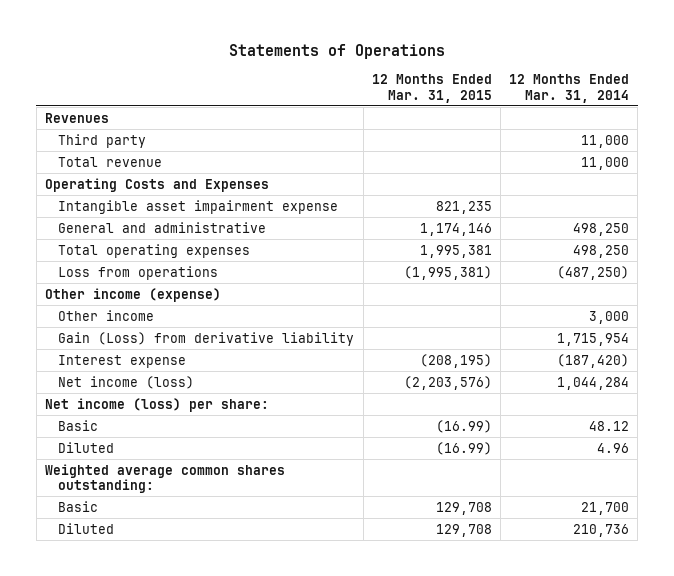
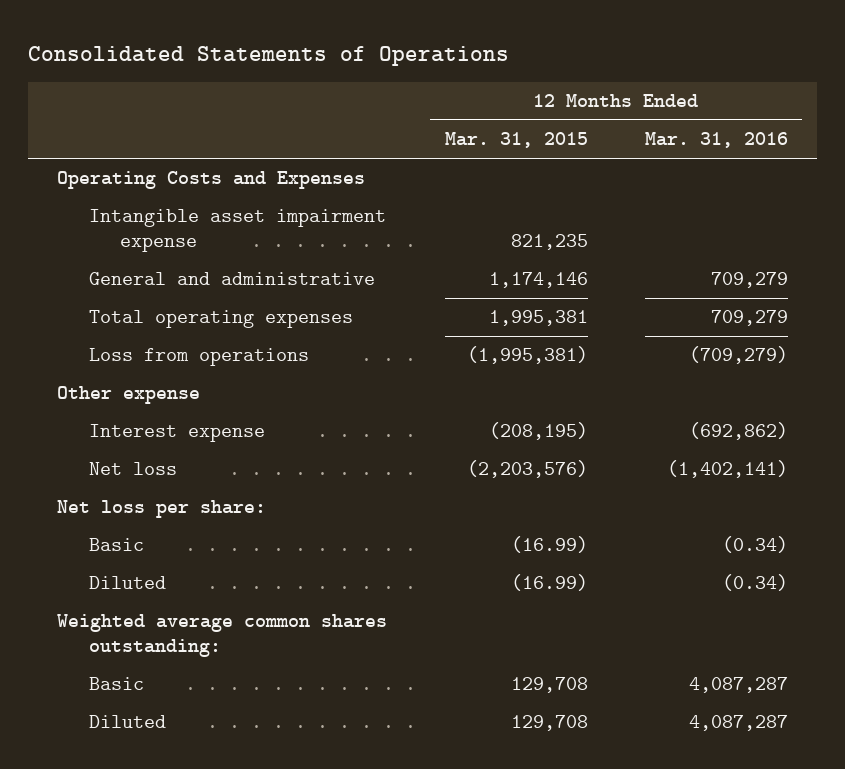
[228,44,445,60] Statements of Operations -> [28,45,510,66] Consolidated Statements of Operations
[509,74,630,103] 12 Months Ended Mar. 31, 2014 -> none
none -> [644,132,788,149] Mar. 31, 2016
[44,112,109,123] Revenues -> none
[58,133,147,148] Third party -> none
[58,156,163,167] Total revenue -> none
[58,309,155,321] Other income -> none
[58,331,355,346] Gain (Loss) from derivative liability -> none
[44,287,221,302] Other income (expense) -> [57,386,201,405] Other expense
[58,375,195,389] Net income (loss) -> [88,462,177,476] Net loss
[44,397,269,412] Net income (loss) per share: -> [57,500,267,519] Net loss per share:

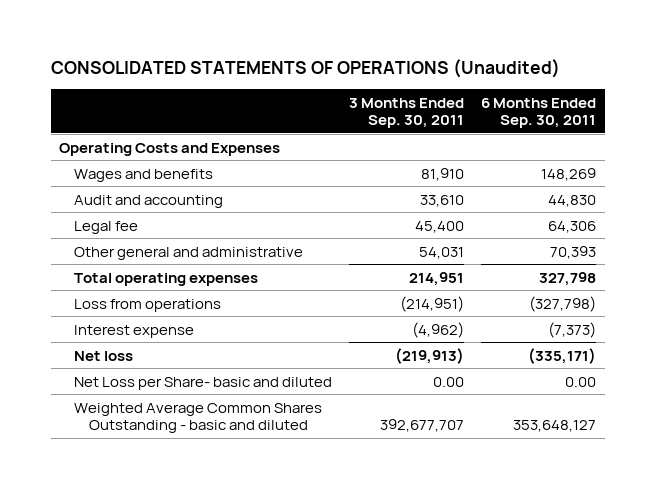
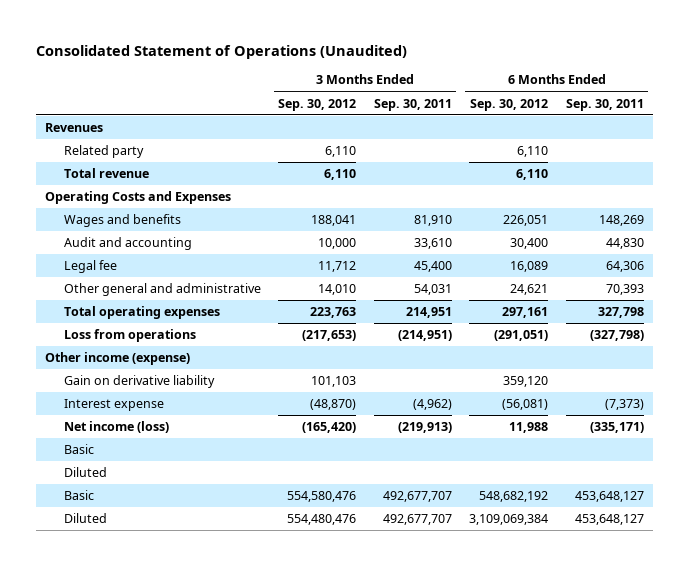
[50,58,560,78] CONSOLIDATED STATEMENTS OF OPERATIONS (Unaudited) -> [36,44,408,59] Consolidated Statement of Operations (Unaudited)
none -> [278,98,357,111] Sep. 30, 2012
none -> [470,98,549,111] Sep. 30, 2012
none -> [44,123,103,133] Revenues
none -> [63,145,144,159] Related party
none -> [63,168,149,179] Total revenue
none -> [44,352,190,366] Other income (expense)
none -> [63,375,215,389] Gain on derivative liability
[74,376,333,390] Net Loss per Share- basic and diluted -> none
[74,402,323,434] Weighted Average Common Shares Outstanding - basic and diluted -> none
[74,350,134,361] Net loss -> [63,421,169,434] Net income (loss)
none -> [63,444,94,455] Basic
none -> [63,467,107,478] Diluted
none -> [63,490,94,501] Basic
none -> [63,513,107,524] Diluted

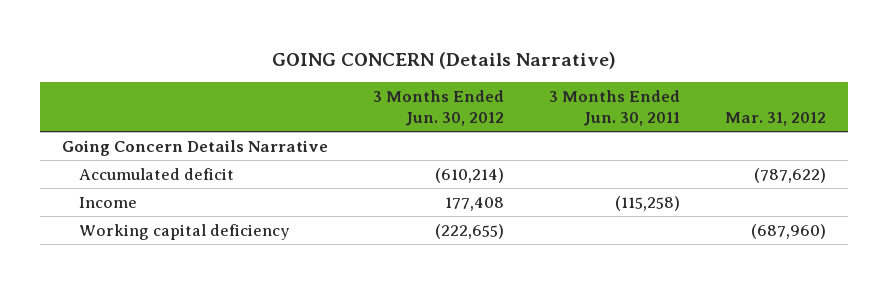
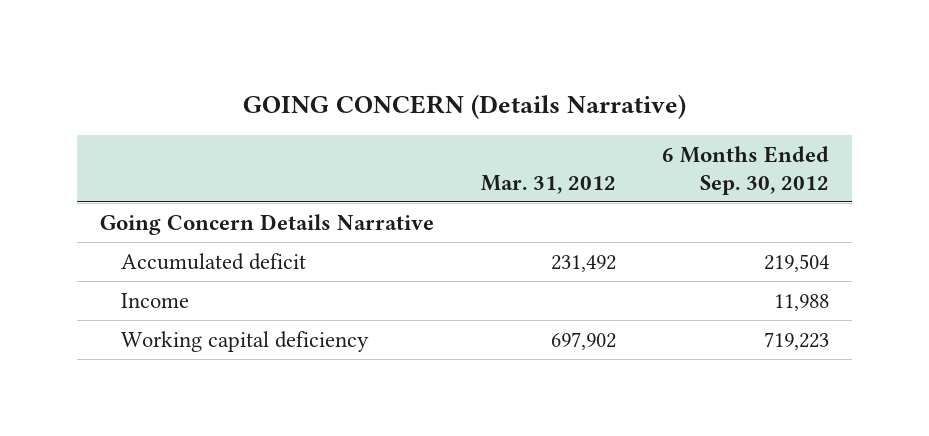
[373,89,505,127] 3 Months Ended Jun. 30, 2012 -> none
[549,89,681,127] 3 Months Ended Jun. 30, 2011 -> none
none -> [661,146,829,195] 6 Months Ended Sep. 30, 2012
[753,167,826,183] (787,622) -> [550,254,616,272] 231,492
[750,223,826,239] (687,960) -> [550,331,616,350] 697,902

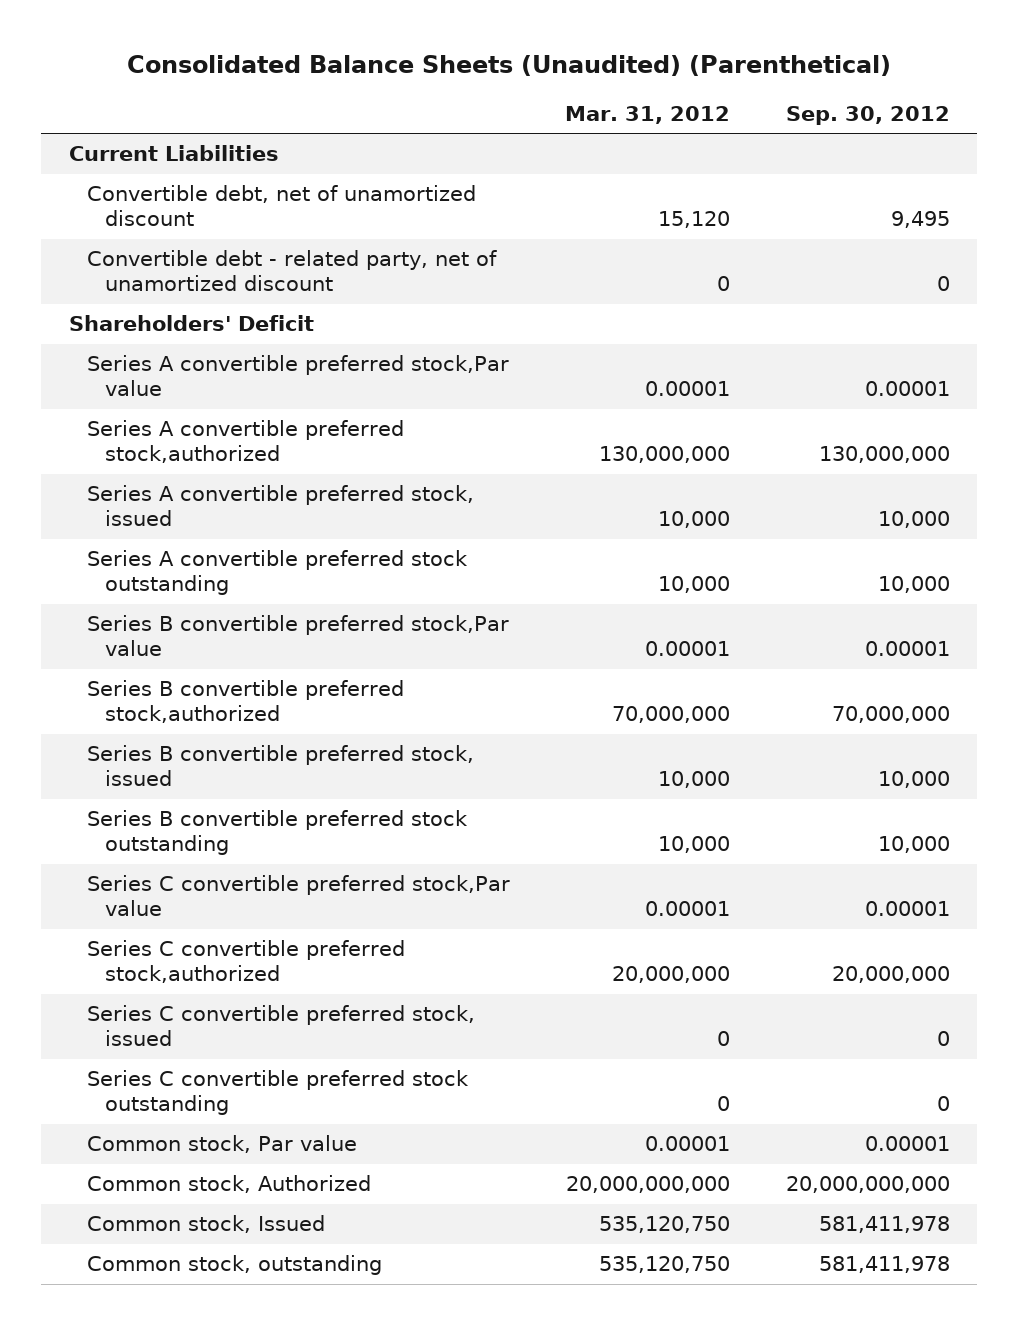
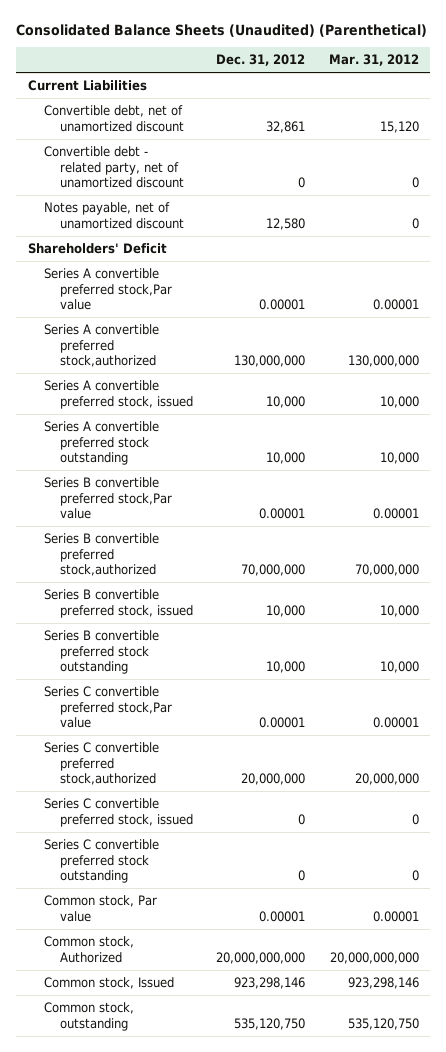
[785,105,950,125] Sep. 30, 2012 -> none
none -> [216,54,306,67] Dec. 31, 2012
none -> [43,201,184,229] Notes payable, net of unamortized discount
[599,1216,731,1234] 535,120,750 -> [347,976,419,989] 923,298,146

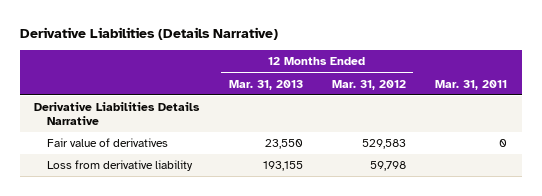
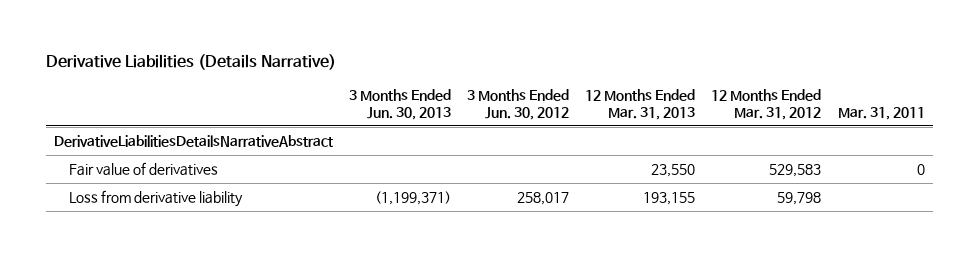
none -> [349,88,452,120] 3 Months Ended Jun. 30, 2013
none -> [467,88,570,120] 3 Months Ended Jun. 30, 2012
[34,102,201,126] Derivative Liabilities Details Narrative -> [54,134,334,147] DerivativeLiabilitiesDetailsNarrativeAbstract

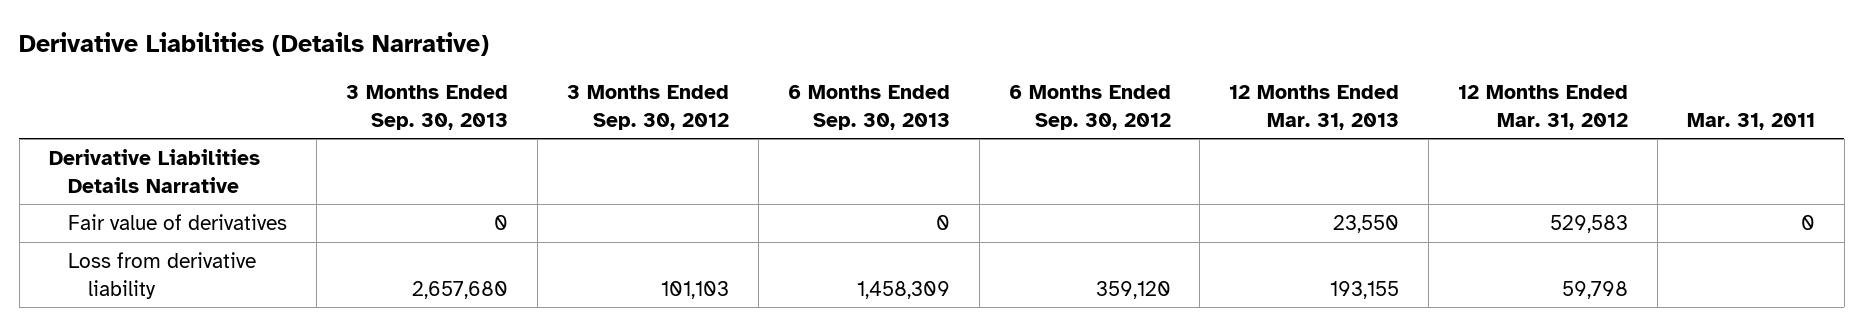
[349,88,452,120] 3 Months Ended Jun. 30, 2013 -> none
[467,88,570,120] 3 Months Ended Jun. 30, 2012 -> none
none -> [346,85,509,130] 3 Months Ended Sep. 30, 2013
none -> [566,85,729,130] 3 Months Ended Sep. 30, 2012
none -> [787,85,950,130] 6 Months Ended Sep. 30, 2013
none -> [1008,85,1171,130] 6 Months Ended Sep. 30, 2012
[54,134,334,147] DerivativeLiabilitiesDetailsNarrativeAbstract -> [48,149,260,193] Derivative Liabilities Details Narrative

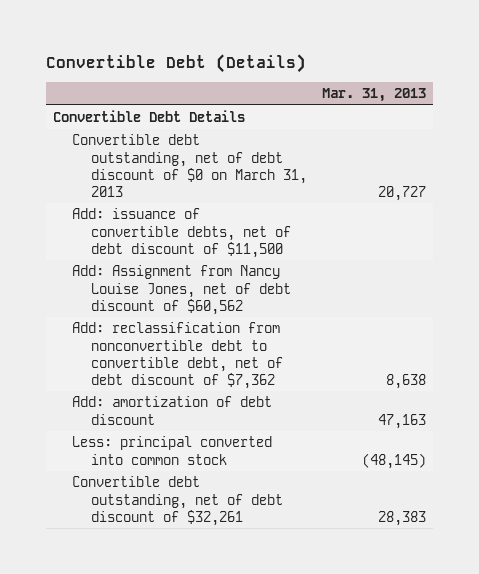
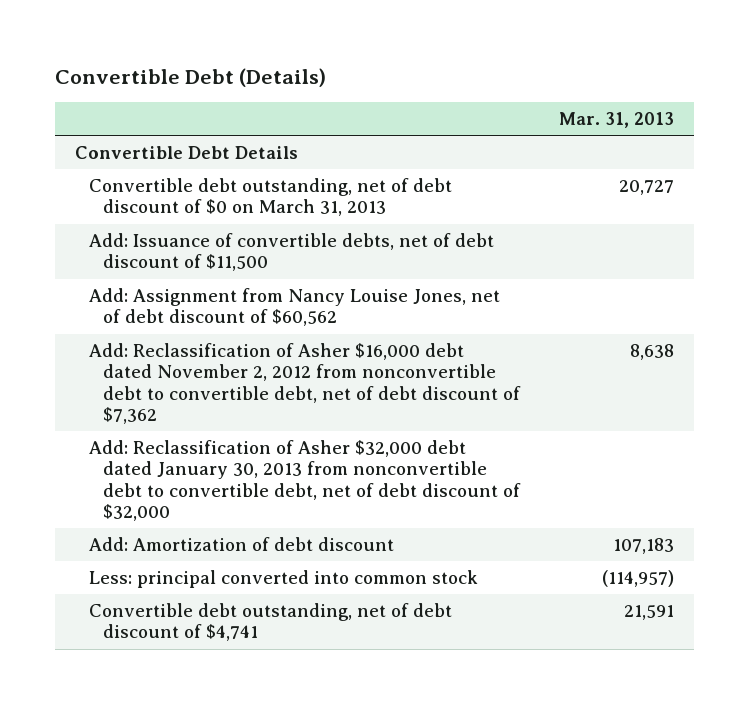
[72,208,292,258] Add: issuance of convertible debts, net of debt discount of $11,500 -> [88,233,494,272] Add: Issuance of convertible debts, net of debt discount of $11,500
[72,322,284,389] Add: reclassification from nonconvertible debt to convertible debt, net of debt discount of $7,362 -> [88,343,522,424] Add: Reclassification of Asher $16,000 debt dated November 2, 2012 from nonconvertible debt to convertible debt, net of debt discount of $7,362
none -> [88,440,522,521] Add: Reclassification of Asher $32,000 debt dated January 30, 2013 from nonconvertible debt to convertible debt, net of debt discount of $32,000
[72,396,273,425] Add: amortization of debt discount -> [88,537,394,552] Add: Amortization of debt discount
[378,413,427,429] 47,163 -> [613,538,675,555] 107,183
[362,452,427,469] (48,145) -> [602,570,675,588] (114,957)
[72,476,284,526] Convertible debt outstanding, net of debt discount of $32,261 -> [88,603,452,642] Convertible debt outstanding, net of debt discount of $4,741
[378,510,427,526] 28,383 -> [624,605,675,621] 21,591

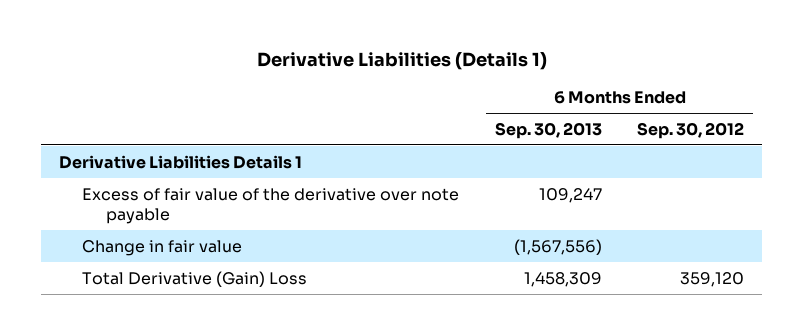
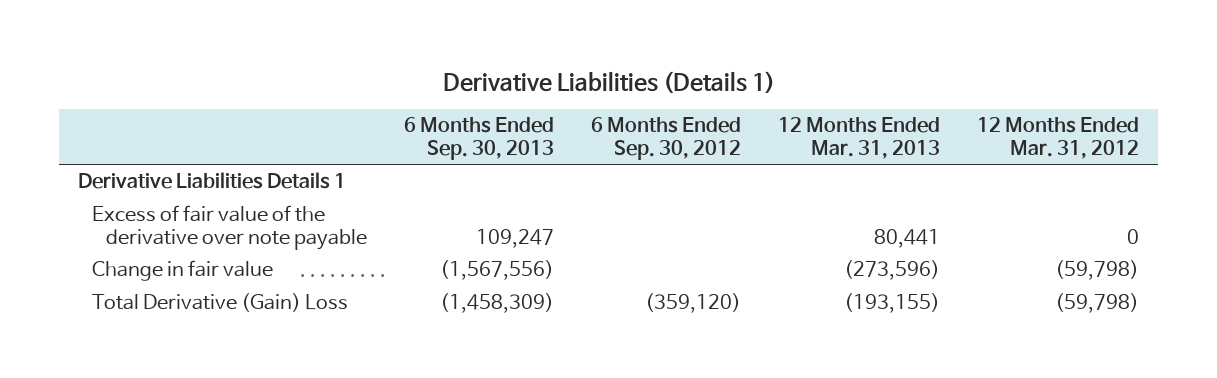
none -> [778,117,941,160] 12 Months Ended Mar. 31, 2013
none -> [977,117,1140,160] 12 Months Ended Mar. 31, 2012
[523,271,602,287] 1,458,309 -> [440,293,555,314] (1,458,309)
[680,271,745,287] 359,120 -> [645,293,742,314] (359,120)

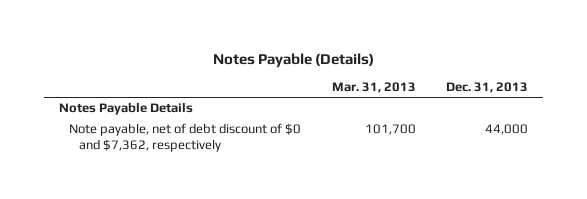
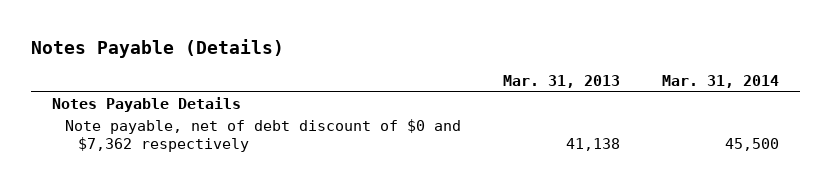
[446,82,529,94] Dec. 31, 2013 -> none
none -> [662,74,780,88] Mar. 31, 2014
[69,123,302,153] Note payable, net of debt discount of $0 and $7,362, respectively -> [64,118,461,152] Note payable, net of debt discount of $0 and $7,362 respectively
[364,124,416,136] 101,700 -> [566,137,621,151] 41,138

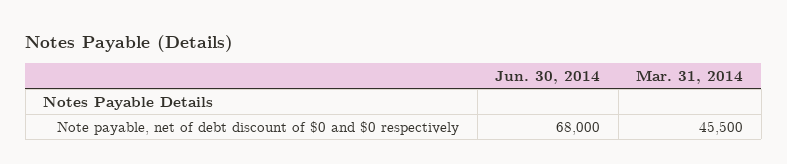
[503,74,621,88] Mar. 31, 2013 -> none
none -> [495,70,601,84] Jun. 30, 2014
[64,118,461,152] Note payable, net of debt discount of $0 and $7,362 respectively -> [57,120,460,135] Note payable, net of debt discount of $0 and $0 respectively

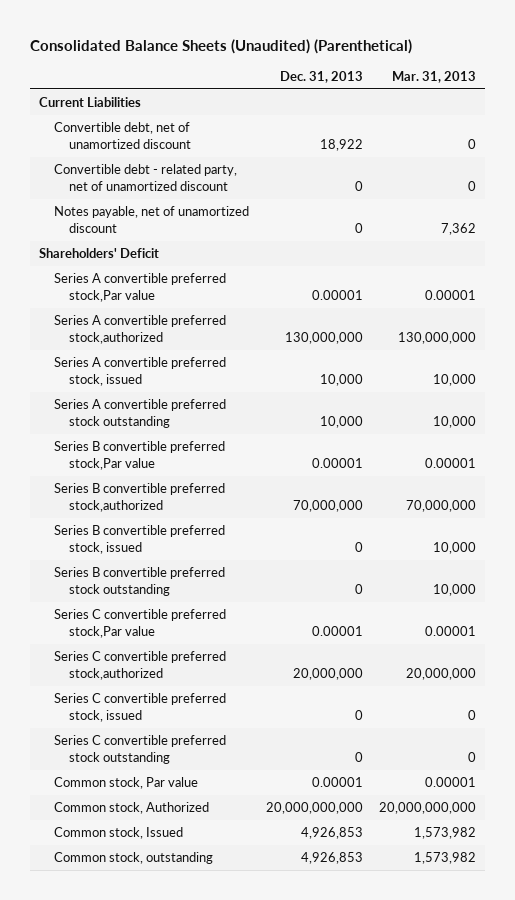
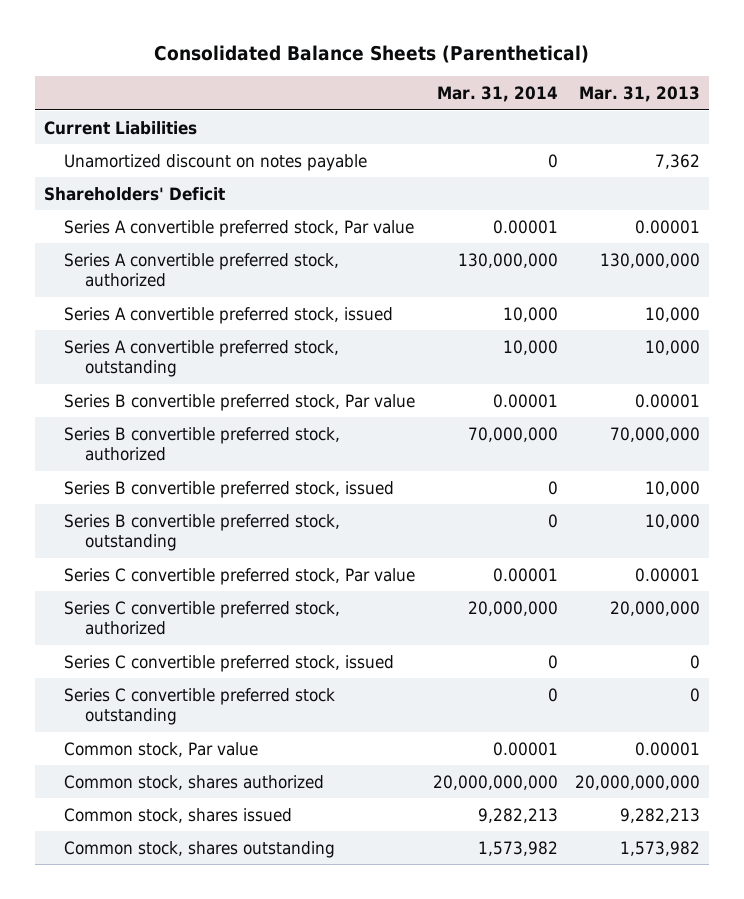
[30,38,413,54] Consolidated Balance Sheets (Unaudited) (Parenthetical) -> [153,45,589,64] Consolidated Balance Sheets (Parenthetical)
[279,71,363,84] Dec. 31, 2013 -> none
none -> [436,85,558,102] Mar. 31, 2014
[53,122,191,149] Convertible debt, net of unamortized discount -> none
[53,164,237,191] Convertible debt - related party, net of unamortized discount -> none
[53,206,249,233] Notes payable, net of unamortized discount -> [64,153,368,171] Unamortized discount on notes payable
[53,273,226,302] Series A convertible preferred stock,Par value -> [64,219,415,237] Series A convertible preferred stock, Par value
[53,315,226,344] Series A convertible preferred stock,authorized -> [64,252,340,288] Series A convertible preferred stock, authorized
[53,399,226,428] Series A convertible preferred stock outstanding -> [64,339,340,378] Series A convertible preferred stock, outstanding
[53,441,225,470] Series B convertible preferred stock,Par value -> [64,393,416,411] Series B convertible preferred stock, Par value
[53,483,225,512] Series B convertible preferred stock,authorized -> [64,426,341,462] Series B convertible preferred stock, authorized
[53,567,225,596] Series B convertible preferred stock outstanding -> [64,513,341,552] Series B convertible preferred stock, outstanding
[53,609,226,638] Series C convertible preferred stock,Par value -> [64,567,416,585] Series C convertible preferred stock, Par value
[53,651,226,680] Series C convertible preferred stock,authorized -> [64,600,341,636] Series C convertible preferred stock, authorized
[53,802,209,815] Common stock, Authorized -> [64,774,325,790] Common stock, shares authorized
[53,827,183,840] Common stock, Issued -> [64,807,293,823] Common stock, shares issued
[414,827,477,840] 1,573,982 -> [620,807,701,823] 9,282,213
[53,852,213,865] Common stock, outstanding -> [64,840,336,858] Common stock, shares outstanding

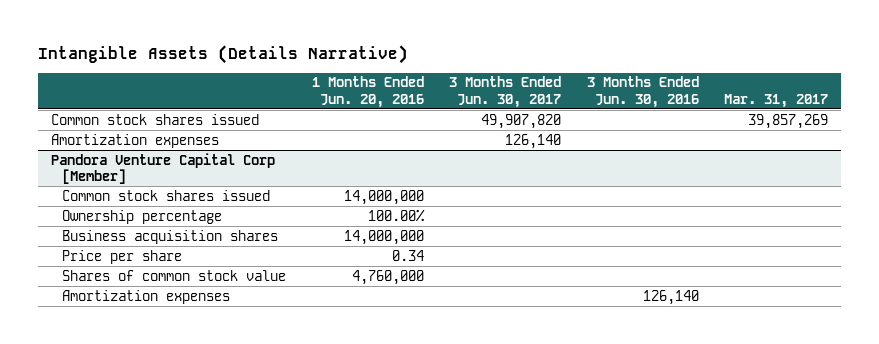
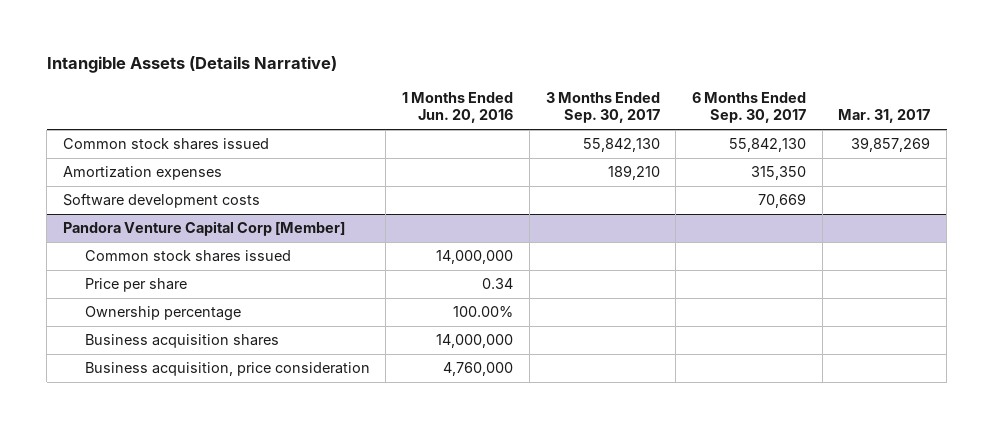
[449,76,562,108] 3 Months Ended Jun. 30, 2017 -> none
[586,76,699,108] 3 Months Ended Jun. 30, 2016 -> none
none -> [545,91,660,124] 3 Months Ended Sep. 30, 2017
none -> [691,91,806,124] 6 Months Ended Sep. 30, 2017
none -> [62,193,260,209] Software development costs
[62,249,183,264] Price per share -> [84,278,187,293] Price per share
[62,289,231,304] Amortization expenses -> none
[62,269,287,281] Shares of common stock value -> [84,362,370,377] Business acquisition, price consideration

